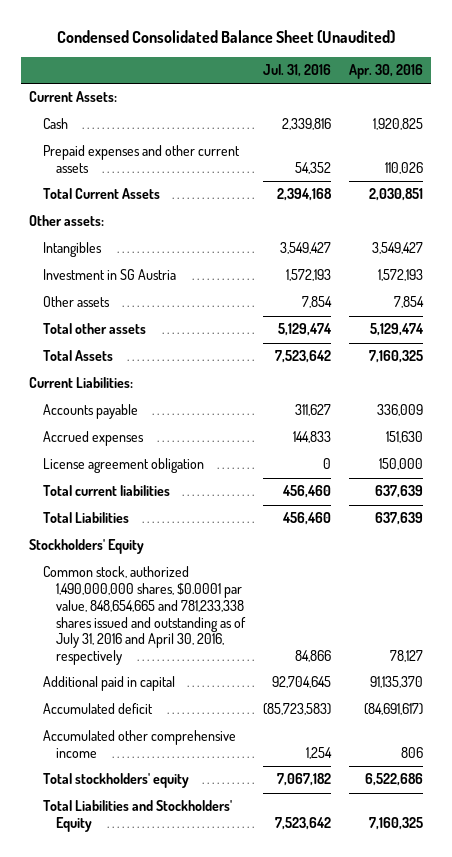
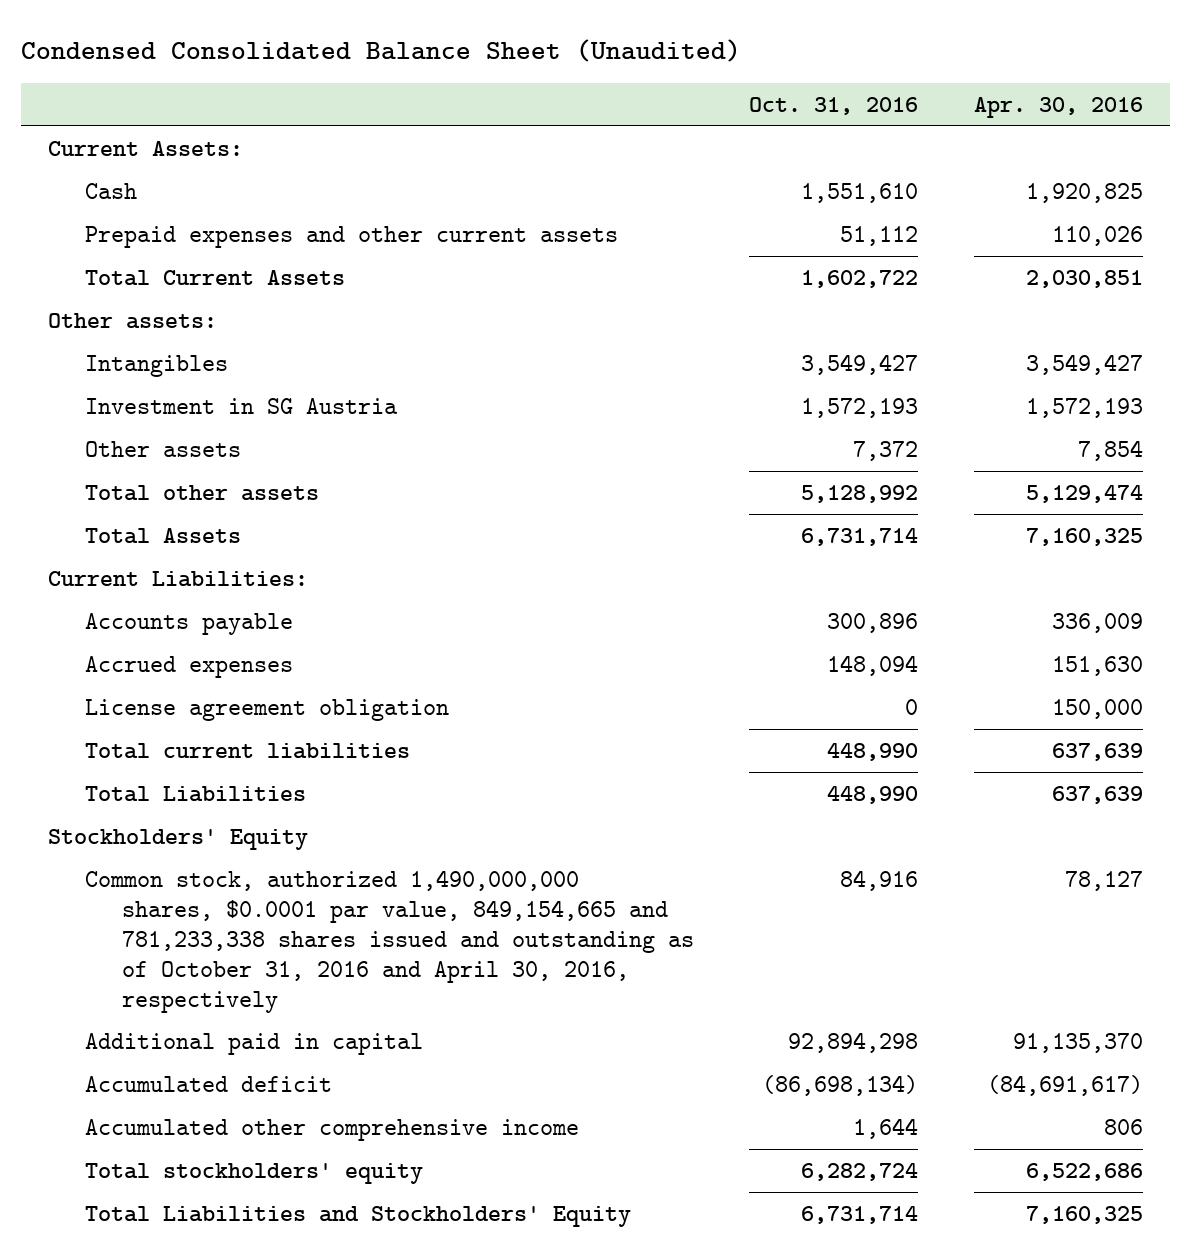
[262,64,331,78] Jul. 31, 2016 -> none
none -> [749,97,919,116] Oct. 31, 2016
[42,566,247,666] Common stock, authorized 1,490,000,000 shares, $0.0001 par value, 848,654,665 and 781,233,338 shares issued and outstanding as of July 31, 2016 and April 30, 2016, respectively -> [85,869,695,1013] Common stock, authorized 1,490,000,000 shares, $0.0001 par value, 849,154,665 and 781,233,338 shares issued and outstanding as of October 31, 2016 and April 30, 2016, respectively

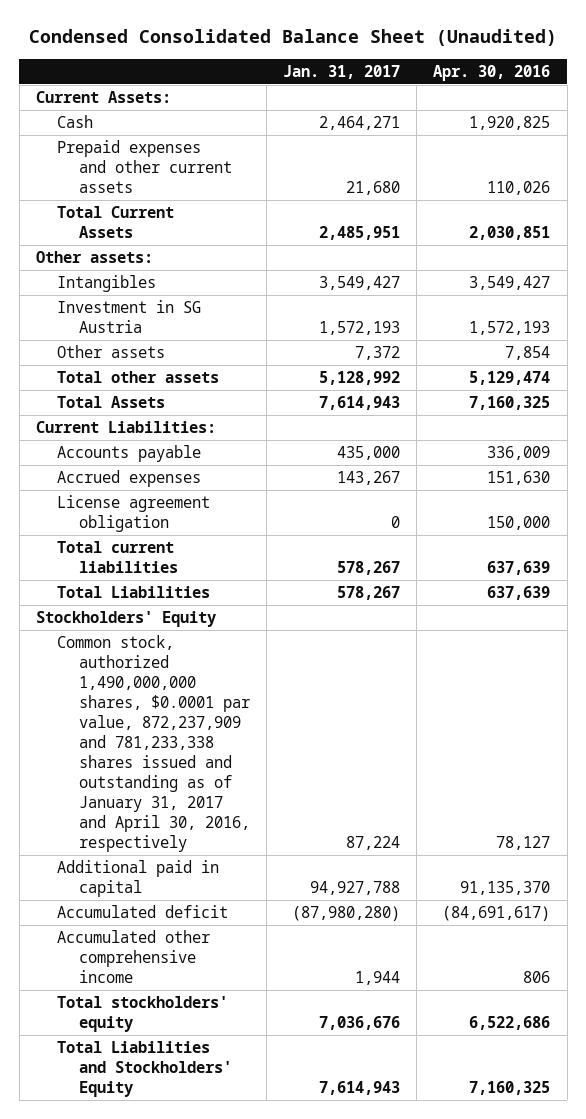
[749,97,919,116] Oct. 31, 2016 -> none
none -> [283,64,401,79] Jan. 31, 2017
[85,869,695,1013] Common stock, authorized 1,490,000,000 shares, $0.0001 par value, 849,154,665 and 781,233,338 shares issued and outstanding as of October 31, 2016 and April 30, 2016, respectively -> [57,634,250,853] Common stock, authorized 1,490,000,000 shares, $0.0001 par value, 872,237,909 and 781,233,338 shares issued and outstanding as of January 31, 2017 and April 30, 2016, respectively

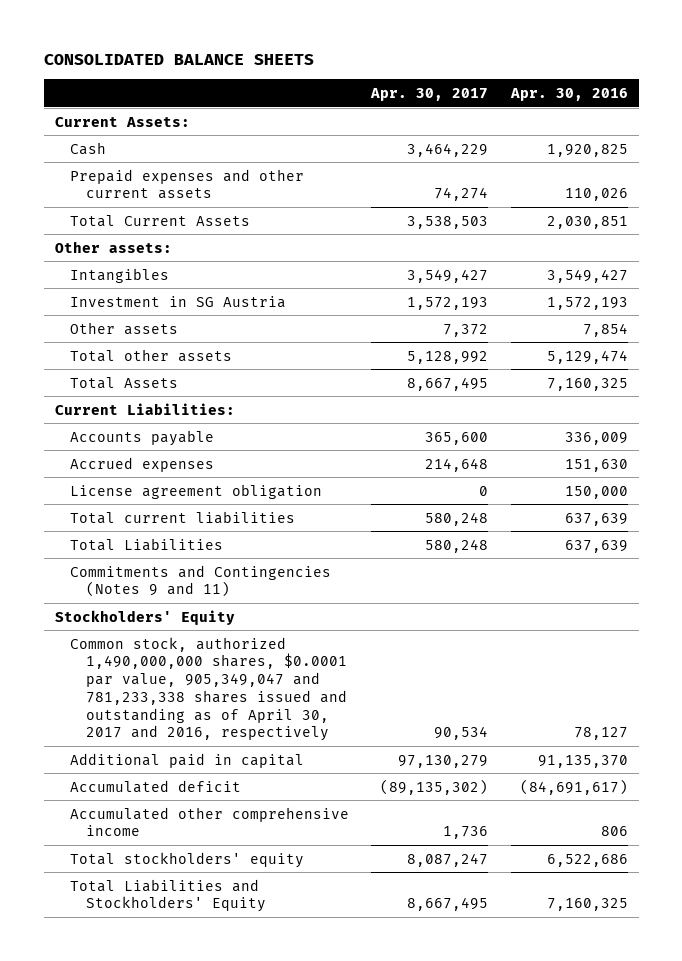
[29,29,558,47] Condensed Consolidated Balance Sheet (Unaudited) -> [43,54,314,66] CONSOLIDATED BALANCE SHEETS
[283,64,401,79] Jan. 31, 2017 -> none
none -> [370,87,489,101] Apr. 30, 2017
none -> [70,564,332,598] Commitments and Contingencies (Notes 9 and 11)
[57,634,250,853] Common stock, authorized 1,490,000,000 shares, $0.0001 par value, 872,237,909 and 781,233,338 shares issued and outstanding as of January 31, 2017 and April 30, 2016, respectively -> [70,636,347,742] Common stock, authorized 1,490,000,000 shares, $0.0001 par value, 905,349,047 and 781,233,338 shares issued and outstanding as of April 30, 2017 and 2016, respectively

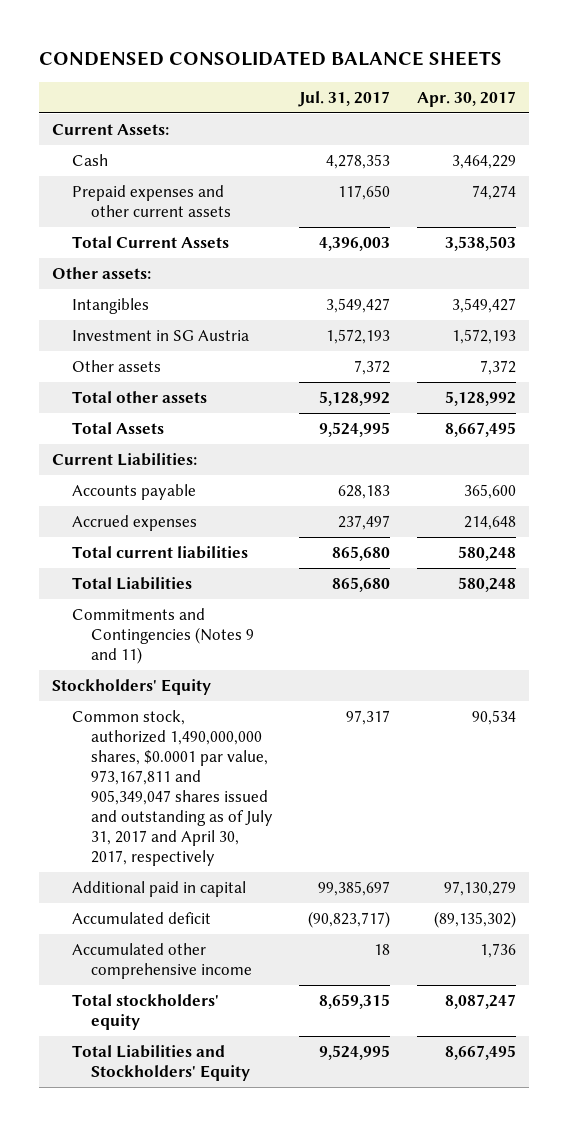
[43,54,314,66] CONSOLIDATED BALANCE SHEETS -> [38,50,502,66] CONDENSED CONSOLIDATED BALANCE SHEETS
[509,87,628,101] Apr. 30, 2016 -> none
none -> [298,90,391,107] Jul. 31, 2017
[70,483,323,499] License agreement obligation -> none
[70,636,347,742] Common stock, authorized 1,490,000,000 shares, $0.0001 par value, 905,349,047 and 781,233,338 shares issued and outstanding as of April 30, 2017 and 2016, respectively -> [71,709,274,867] Common stock, authorized 1,490,000,000 shares, $0.0001 par value, 973,167,811 and 905,349,047 shares issued and outstanding as of July 31, 2017 and April 30, 2017, respectively

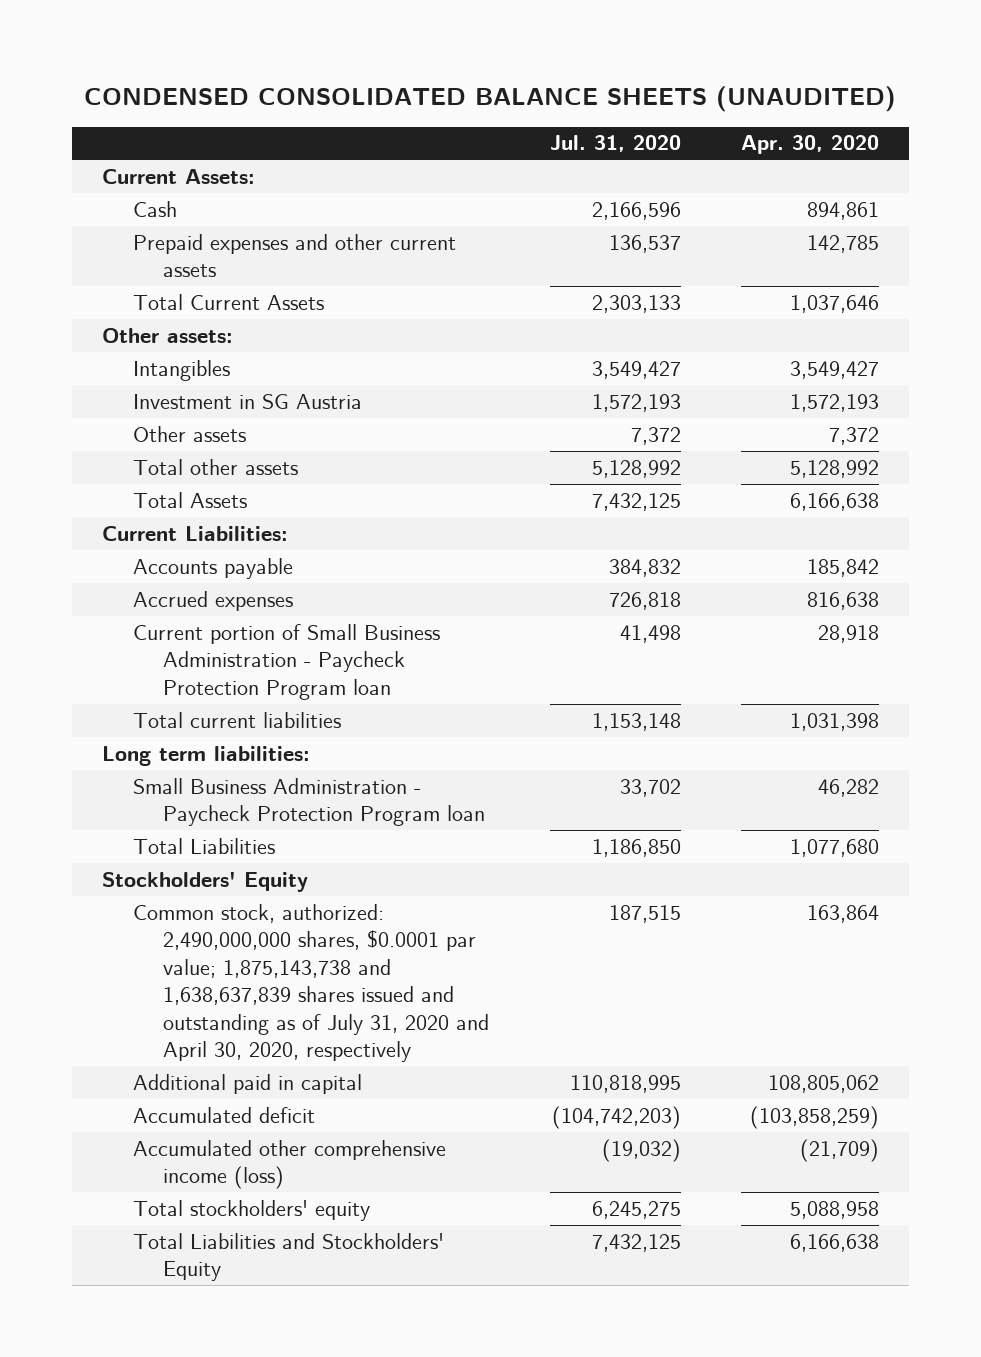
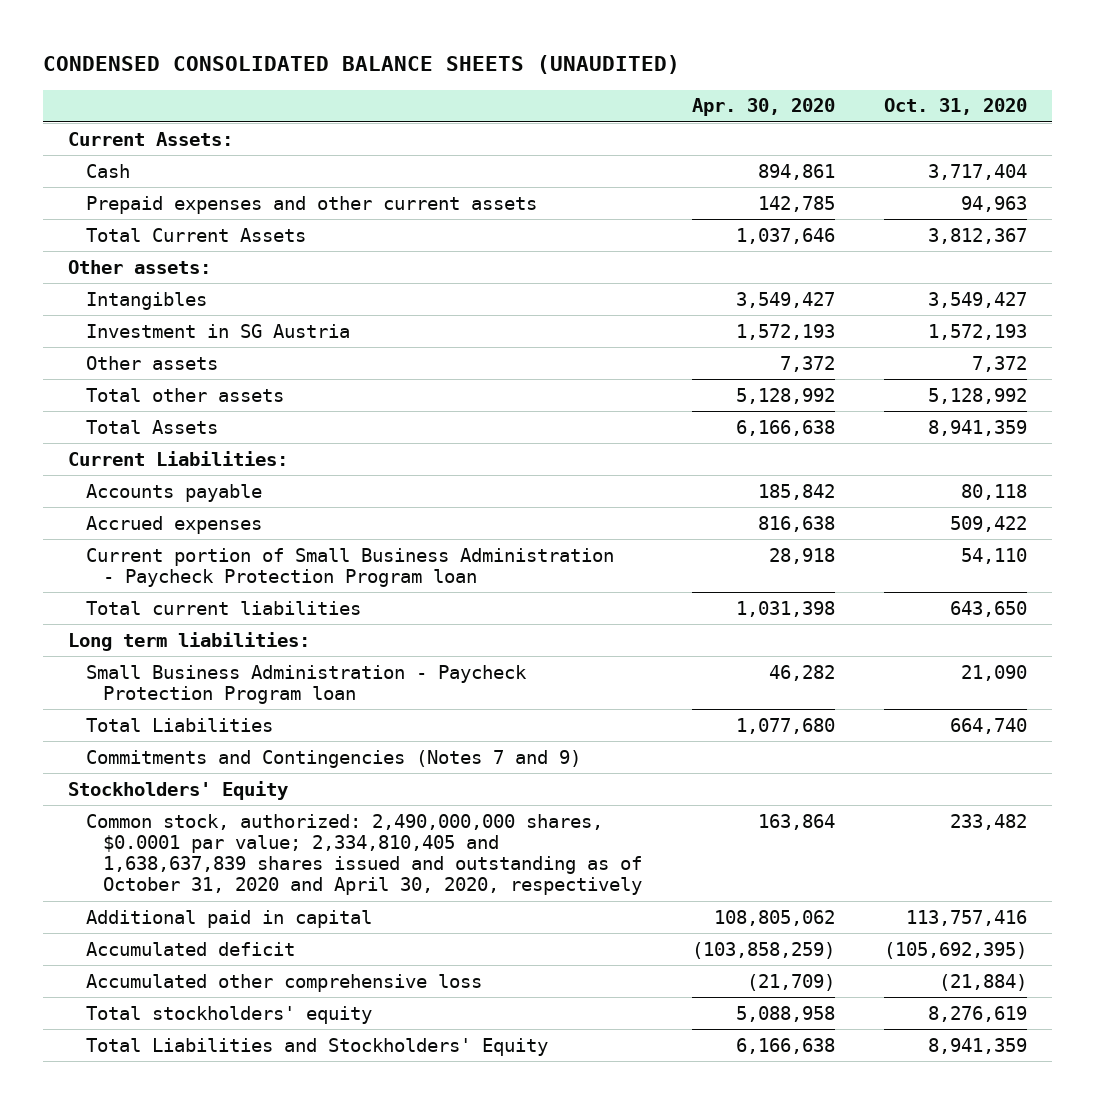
[549,135,681,153] Jul. 31, 2020 -> none
none -> [884,98,1028,116] Oct. 31, 2020
none -> [85,749,581,768] Commitments and Contingencies (Notes 7 and 9)
[132,903,490,1062] Common stock, authorized: 2,490,000,000 shares, $0.0001 par value; 1,875,143,738 and 1,638,637,839 shares issued and outstanding as of July 31, 2020 and April 30, 2020, respectively -> [85,813,643,896] Common stock, authorized: 2,490,000,000 shares, $0.0001 par value; 2,334,810,405 and 1,638,637,839 shares issued and outstanding as of October 31, 2020 and April 30, 2020, respectively
[132,1139,446,1190] Accumulated other comprehensive income (loss) -> [85,973,482,992] Accumulated other comprehensive loss

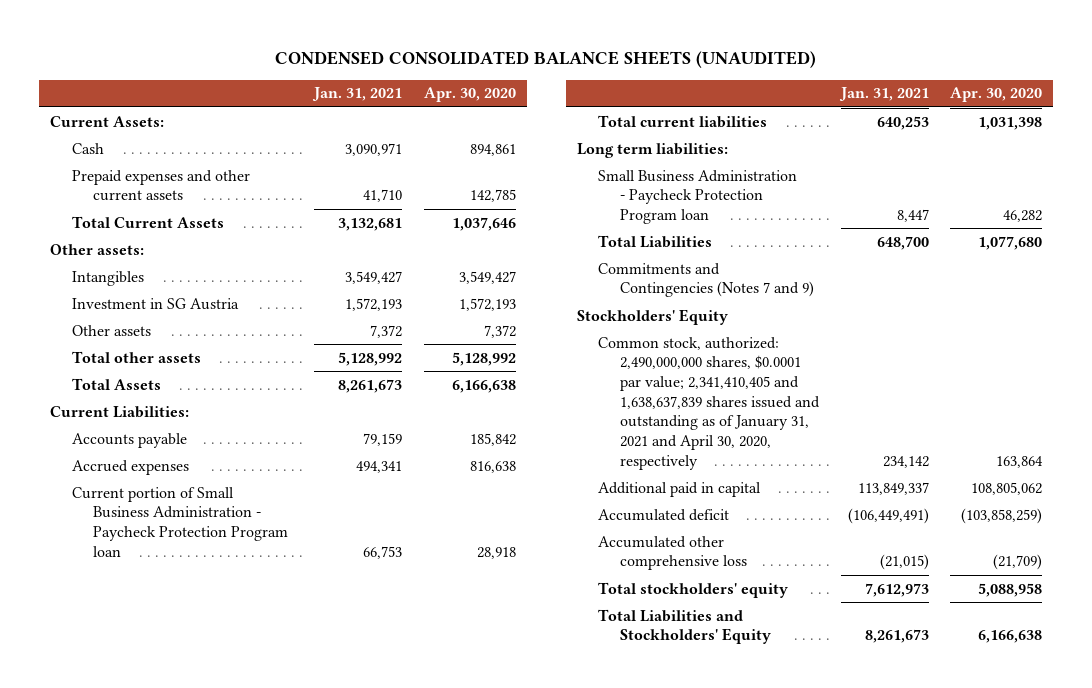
[884,98,1028,116] Oct. 31, 2020 -> none
none -> [312,87,403,102] Jan. 31, 2021
[85,813,643,896] Common stock, authorized: 2,490,000,000 shares, $0.0001 par value; 2,334,810,405 and 1,638,637,839 shares issued and outstanding as of October 31, 2020 and April 30, 2020, respectively -> [598,336,820,470] Common stock, authorized: 2,490,000,000 shares, $0.0001 par value; 2,341,410,405 and 1,638,637,839 shares issued and outstanding as of January 31, 2021 and April 30, 2020, respectively

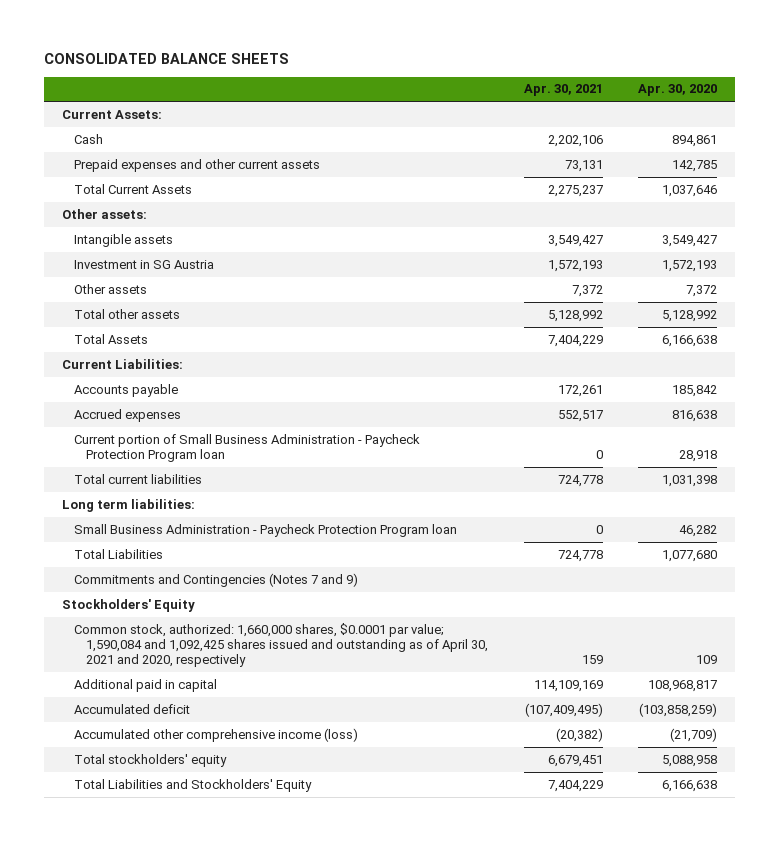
[275,50,817,68] CONDENSED CONSOLIDATED BALANCE SHEETS (UNAUDITED) -> [43,52,289,64] CONSOLIDATED BALANCE SHEETS
[312,87,403,102] Jan. 31, 2021 -> none
none -> [523,84,603,97] Apr. 30, 2021
[71,270,144,286] Intangibles -> [73,233,173,247] Intangible assets
[598,336,820,470] Common stock, authorized: 2,490,000,000 shares, $0.0001 par value; 2,341,410,405 and 1,638,637,839 shares issued and outstanding as of January 31, 2021 and April 30, 2020, respectively -> [73,622,489,668] Common stock, authorized: 1,660,000 shares, $0.0001 par value; 1,590,084 and 1,092,425 shares issued and outstanding as of April 30, 2021 and 2020, respectively
[996,455,1044,468] 163,864 -> [695,655,717,665] 109
[971,481,1043,495] 108,805,062 -> [647,679,717,692] 108,968,817
[598,535,747,571] Accumulated other comprehensive loss -> [73,727,358,742] Accumulated other comprehensive income (loss)

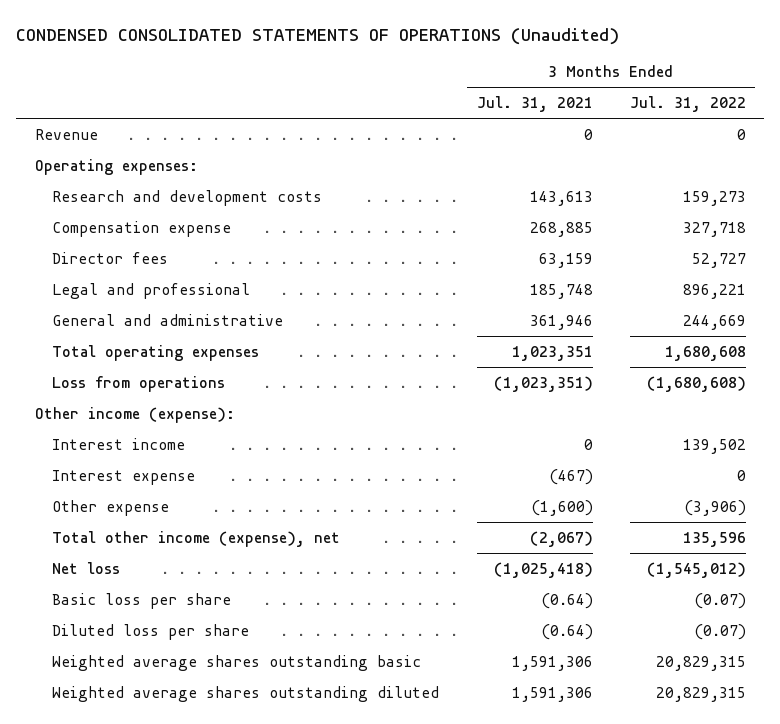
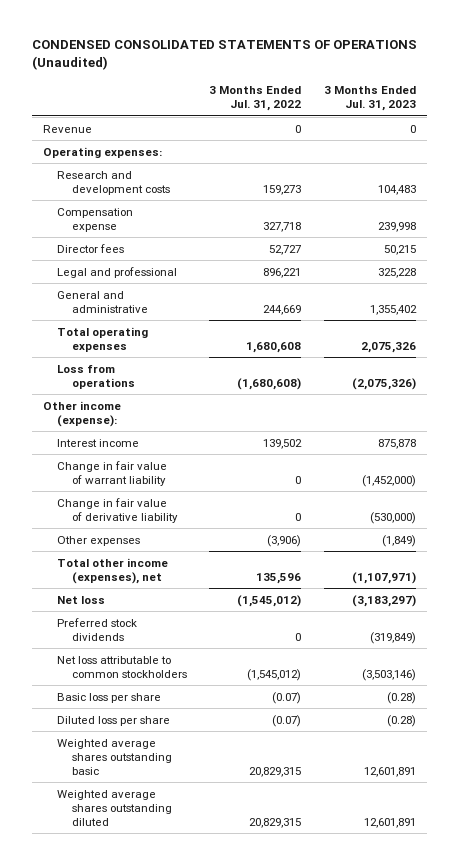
[476,96,593,113] Jul. 31, 2021 -> none
none -> [323,86,416,112] 3 Months Ended Jul. 31, 2023
[52,469,196,485] Interest expense -> none
none -> [57,460,168,486] Change in fair value of warrant liability
none -> [57,497,178,523] Change in fair value of derivative liability
[52,499,170,516] Other expense -> [57,535,141,546] Other expenses
[52,530,341,547] Total other income (expense), net -> [57,557,169,584] Total other income (expenses), net
none -> [57,617,138,641] Preferred stock dividends
none -> [57,655,187,678] Net loss attributable to common stockholders

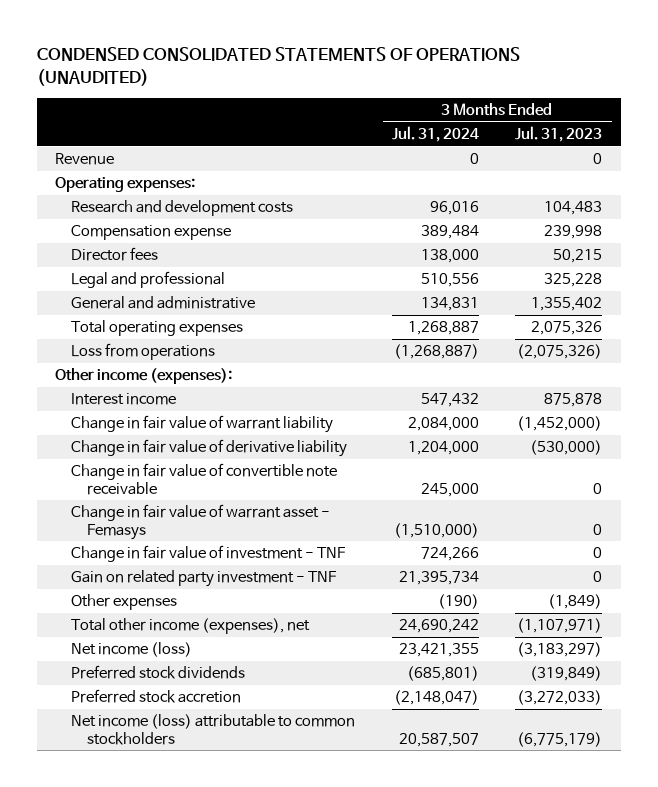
[31,40,417,71] CONDENSED CONSOLIDATED STATEMENTS OF OPERATIONS (Unaudited) -> [37,47,521,87] CONDENSED CONSOLIDATED STATEMENTS OF OPERATIONS (UNAUDITED)
[209,86,302,112] 3 Months Ended Jul. 31, 2022 -> none
none -> [391,126,479,143] Jul. 31, 2024
[42,400,121,427] Other income (expense): -> [55,368,233,385] Other income (expenses):
none -> [71,463,338,495] Change in fair value of convertible note receivable
none -> [71,504,331,540] Change in fair value of warrant asset - Femasys
none -> [71,545,346,563] Change in fair value of investment - TNF
none -> [71,570,337,588] Gain on related party investment - TNF
[57,595,106,604] Net loss -> [71,642,193,658] Net income (loss)
[57,692,162,703] Basic loss per share -> none
[57,715,171,726] Diluted loss per share -> none
[57,738,172,775] Weighted average shares outstanding basic -> none
[57,789,172,826] Weighted average shares outstanding diluted -> none
none -> [71,689,242,704] Preferred stock accretion
[57,655,187,678] Net loss attributable to common stockholders -> [71,714,356,745] Net income (loss) attributable to common stockholders
[361,668,416,681] (3,503,146) -> [517,731,603,747] (6,775,179)

